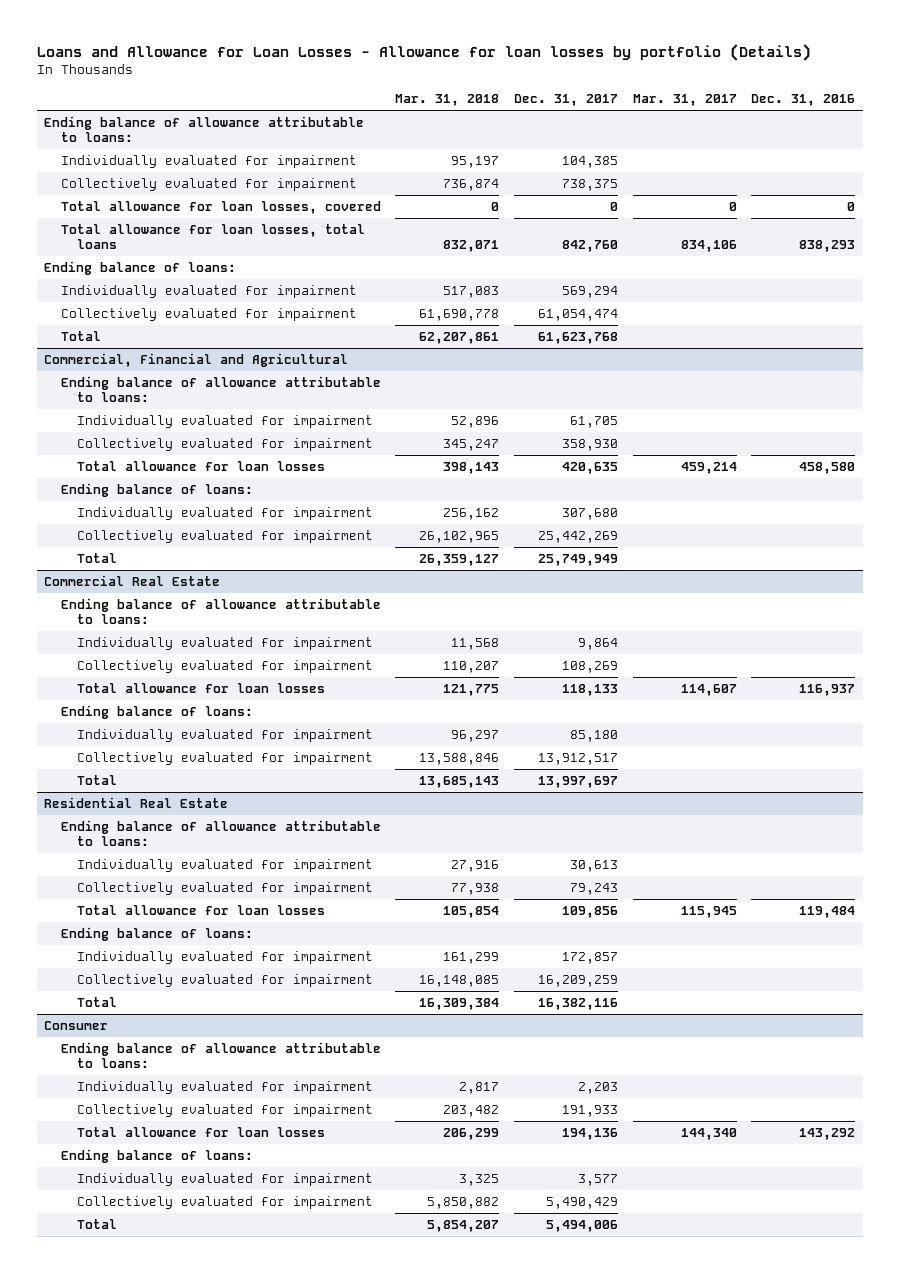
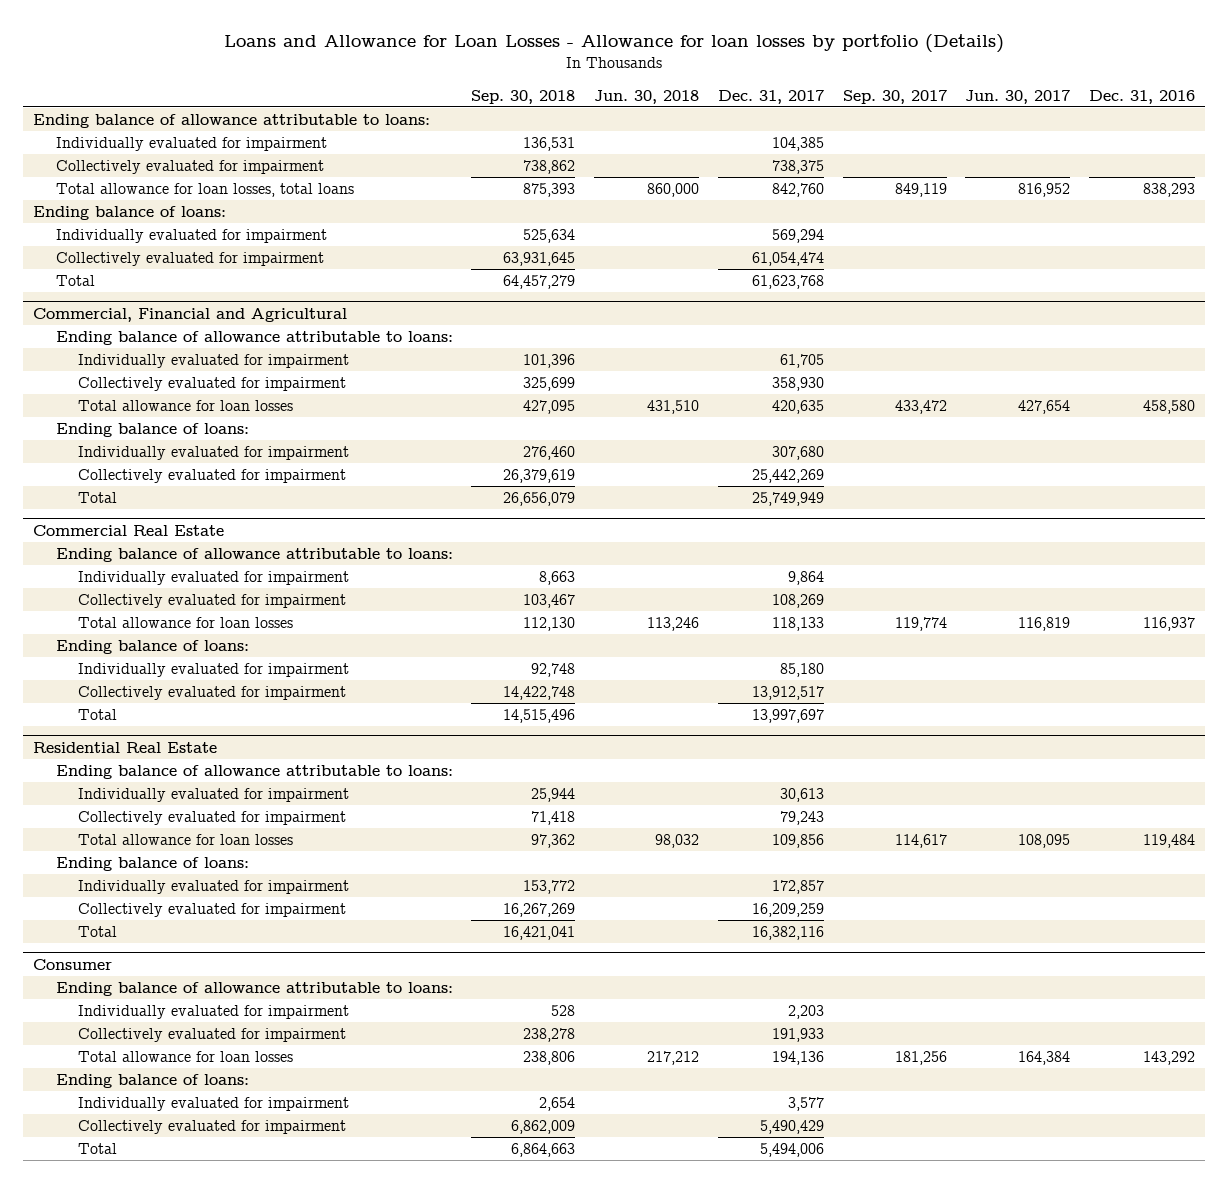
[395,94,500,107] Mar. 31, 2018 -> none
[632,94,737,107] Mar. 31, 2017 -> none
none -> [471,89,576,104] Sep. 30, 2018
none -> [594,89,700,104] Jun. 30, 2018
none -> [842,89,947,104] Sep. 30, 2017
none -> [965,89,1071,104] Jun. 30, 2017
[60,201,381,215] Total allowance for loan losses, covered -> none

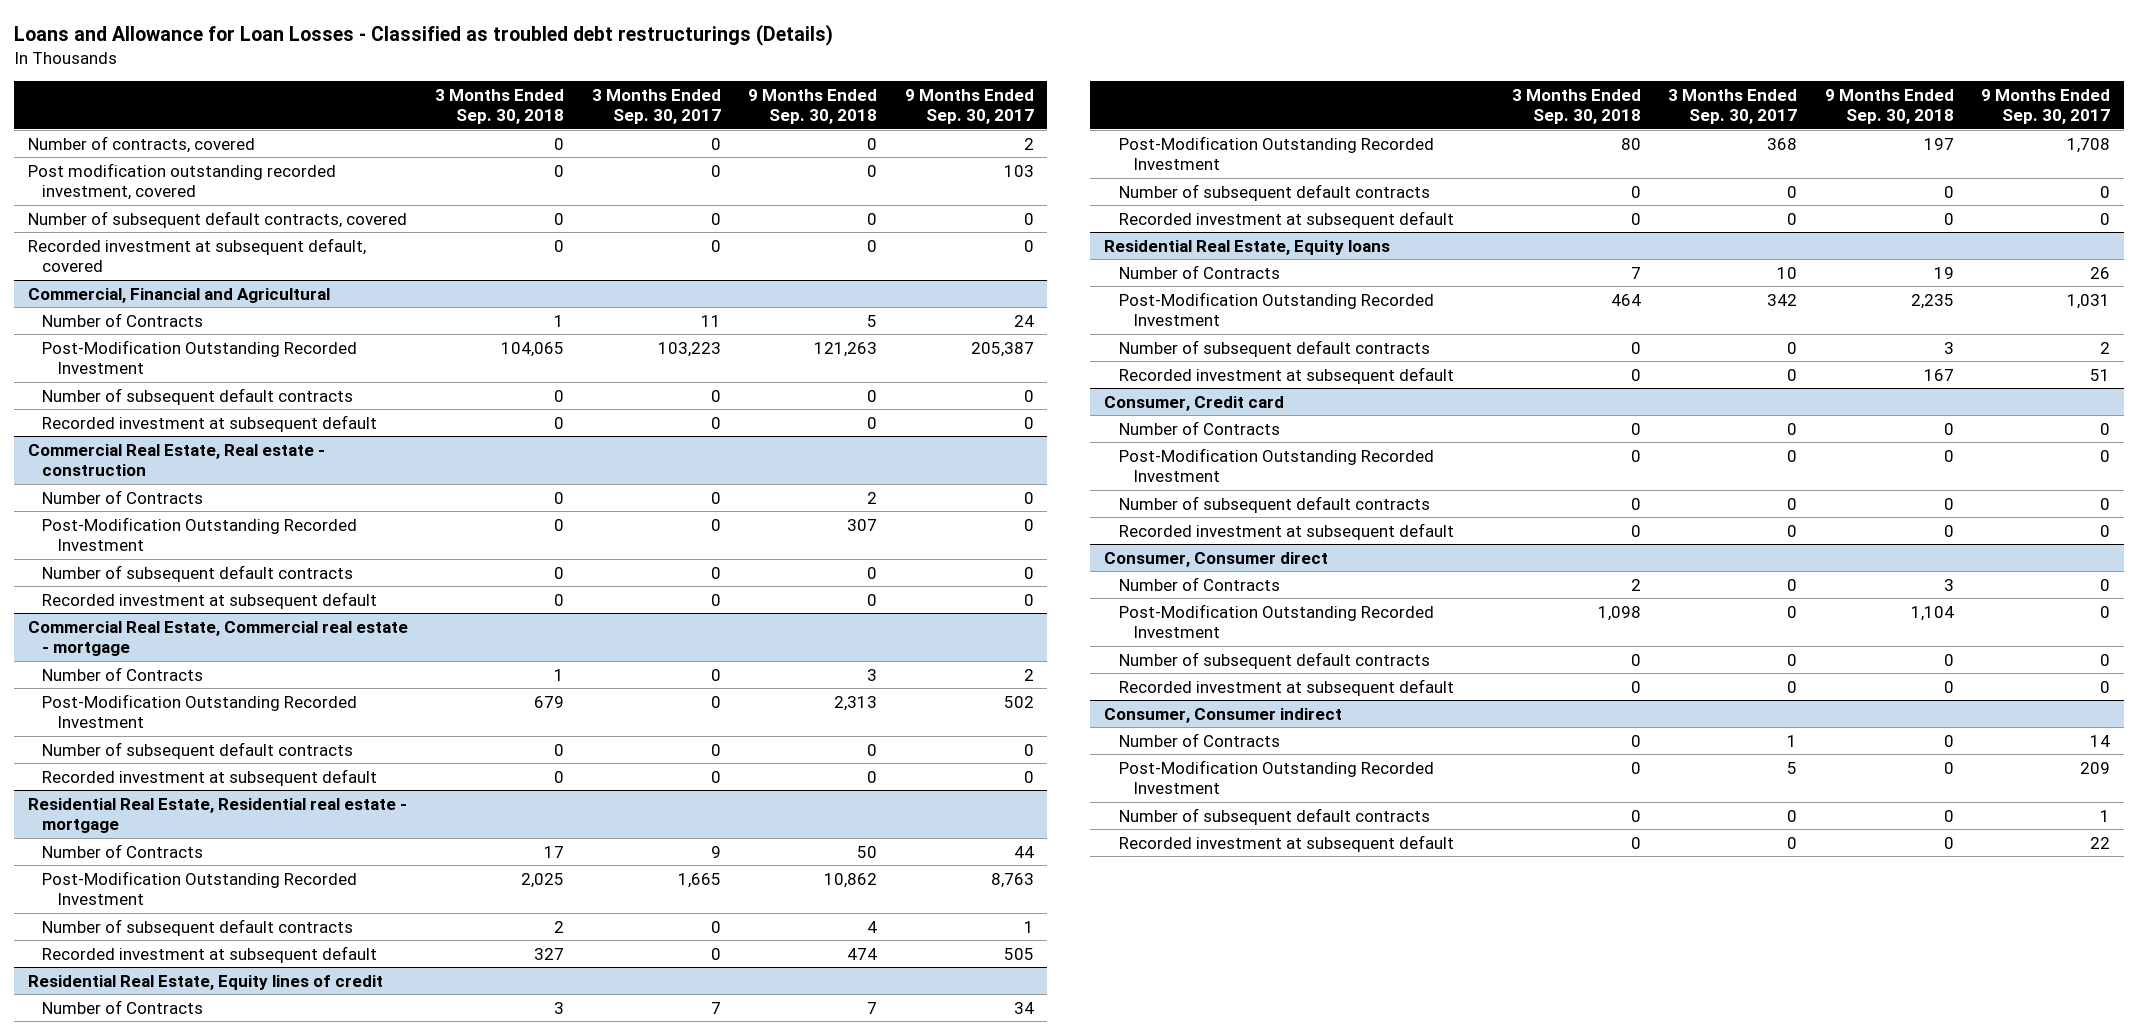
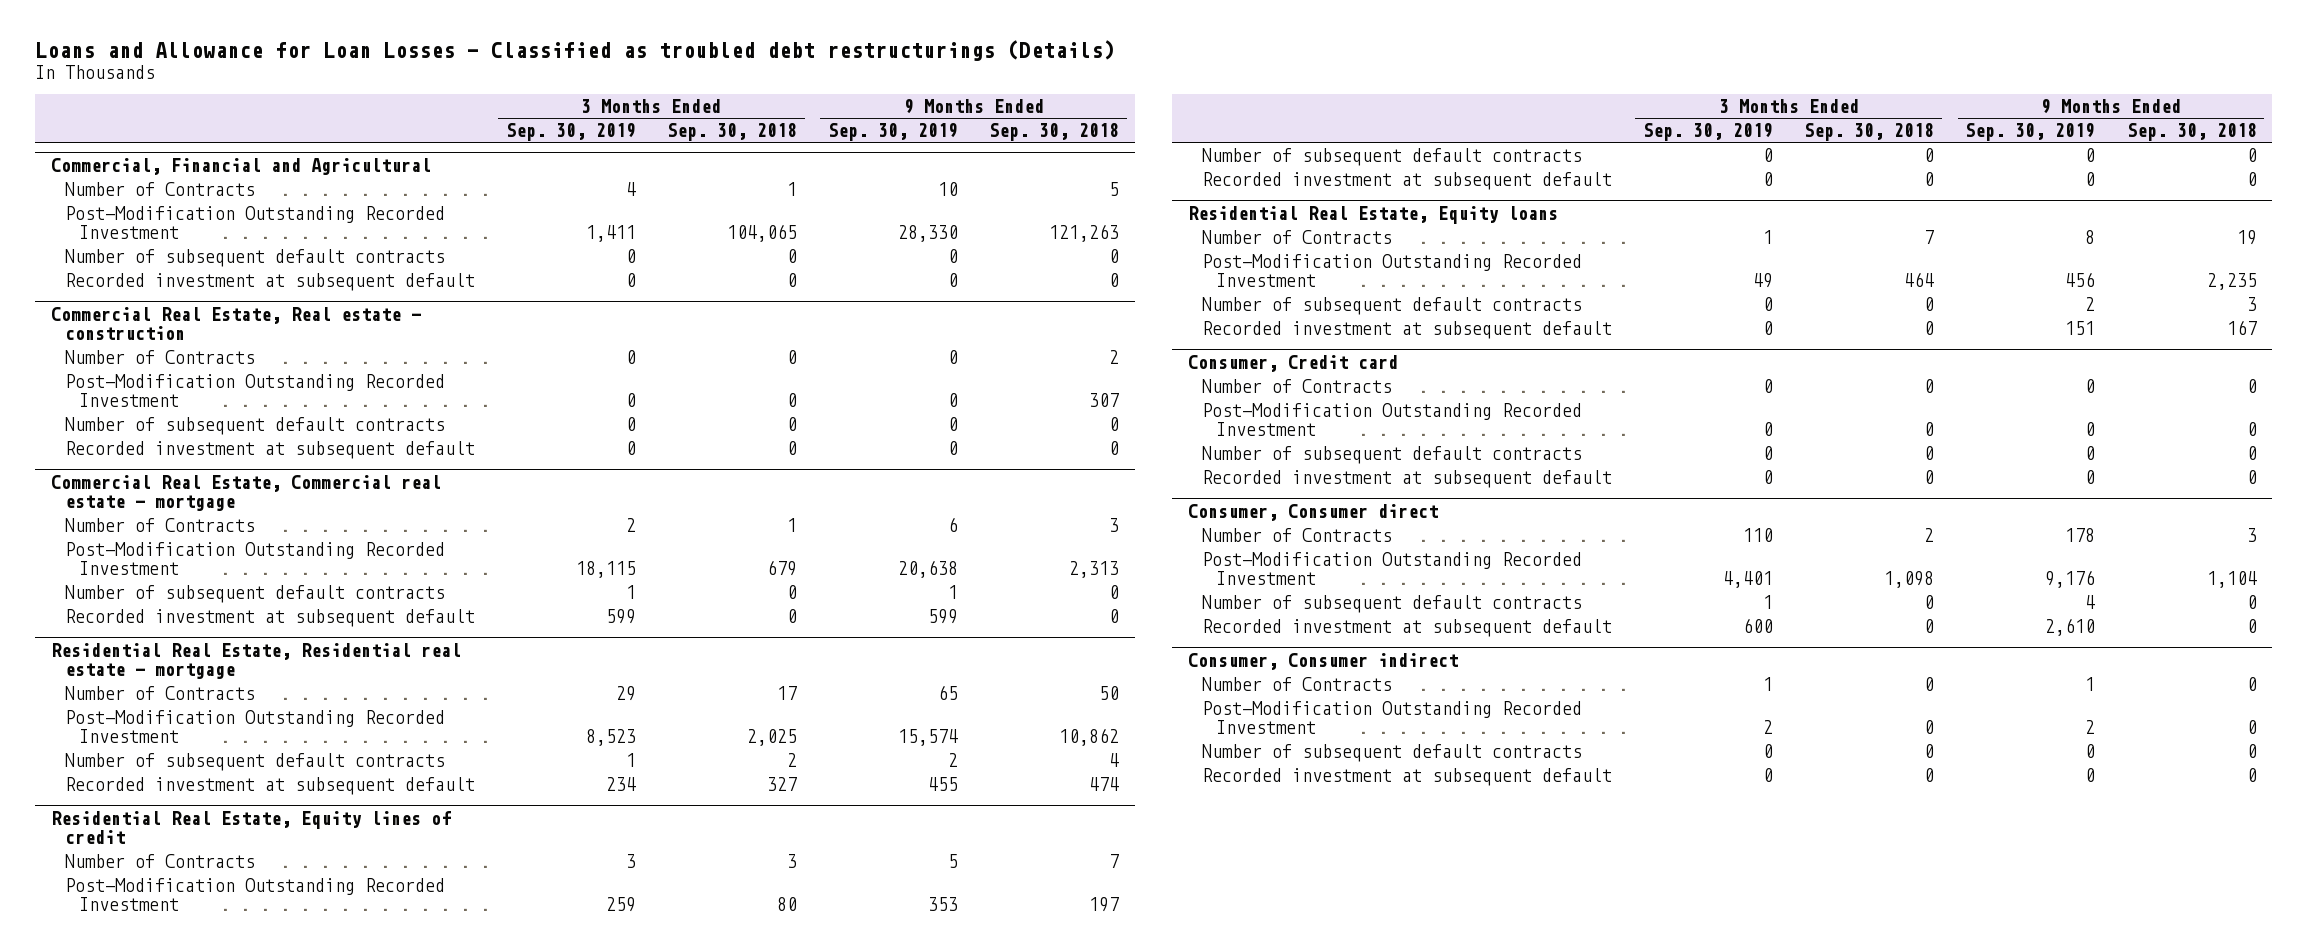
[591,88,721,125] 3 Months Ended Sep. 30, 2017 -> none
[904,88,1034,125] 9 Months Ended Sep. 30, 2017 -> none
none -> [505,123,636,142] Sep. 30, 2019
none -> [828,123,959,142] Sep. 30, 2019
[27,135,255,153] Number of contracts, covered -> none
[27,162,336,201] Post modification outstanding recorded investment, covered -> none
[27,210,407,228] Number of subsequent default contracts, covered -> none
[27,237,366,273] Recorded investment at subsequent default, covered -> none

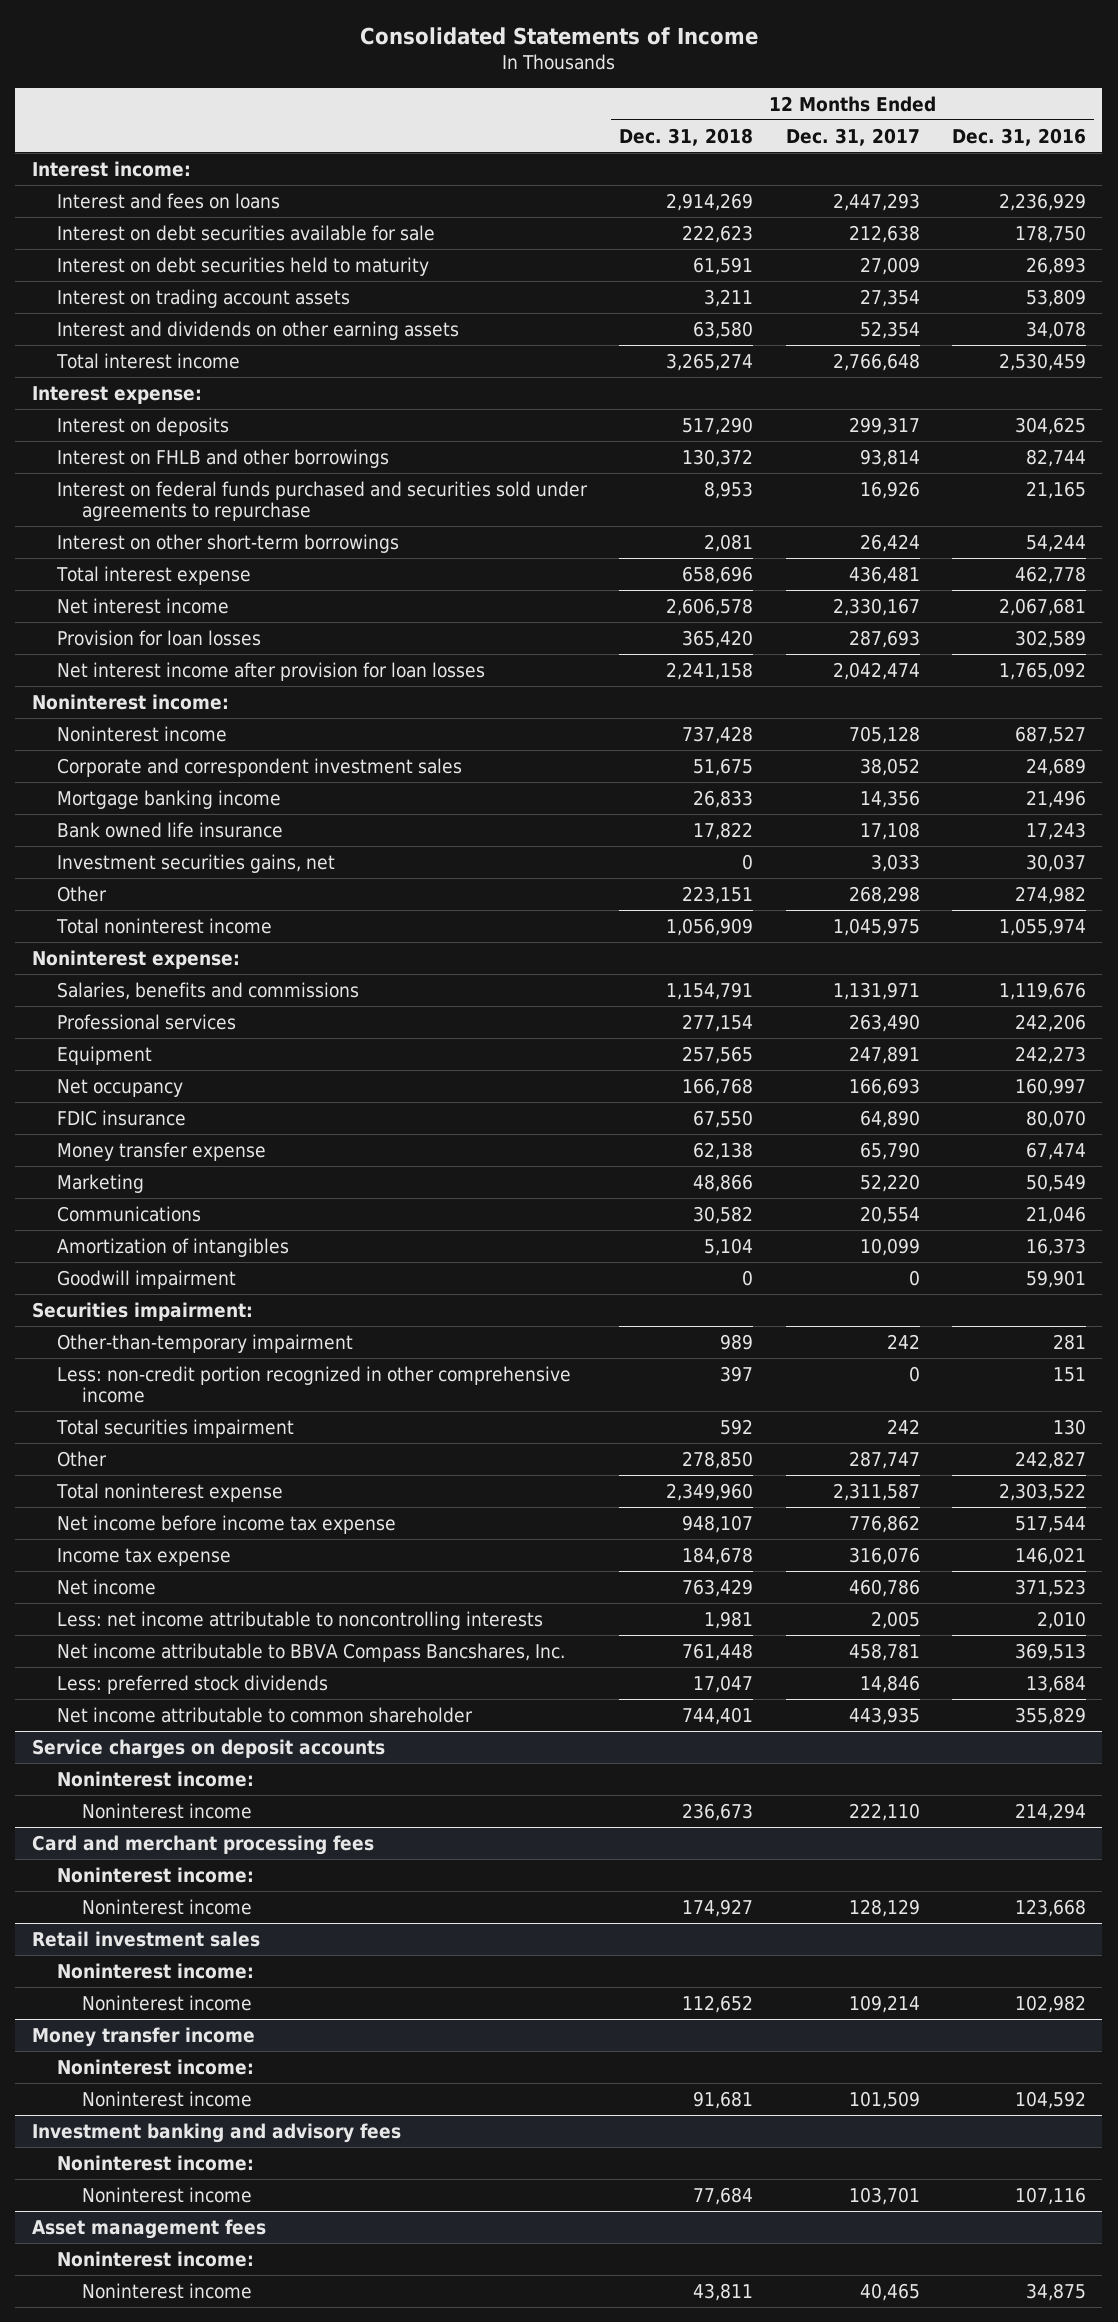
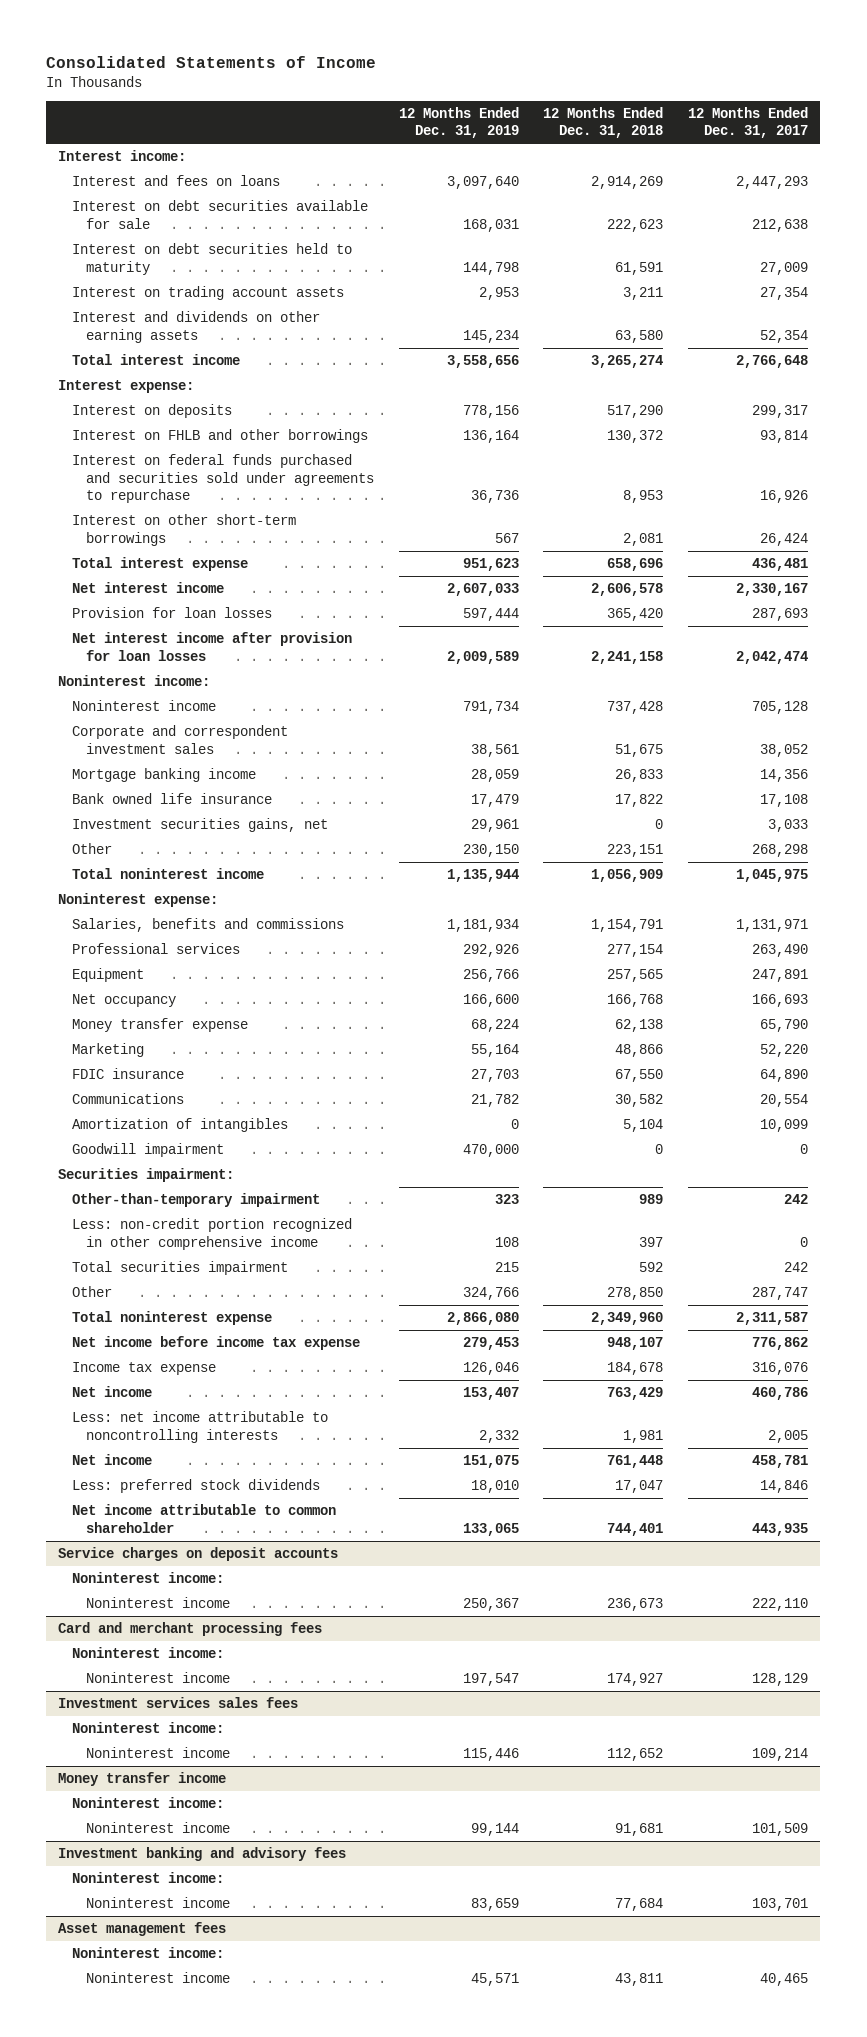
[952,127,1087,146] Dec. 31, 2016 -> none
none -> [398,106,519,139] 12 Months Ended Dec. 31, 2019
[56,1109,186,1126] FDIC insurance -> [72,1068,185,1080] FDIC insurance
[56,1642,565,1662] Net income attributable to BBVA Compass Bancshares, Inc. -> [72,1454,153,1466] Net income
[31,1930,260,1947] Retail investment sales -> none
none -> [58,1697,299,1709] Investment services sales fees

